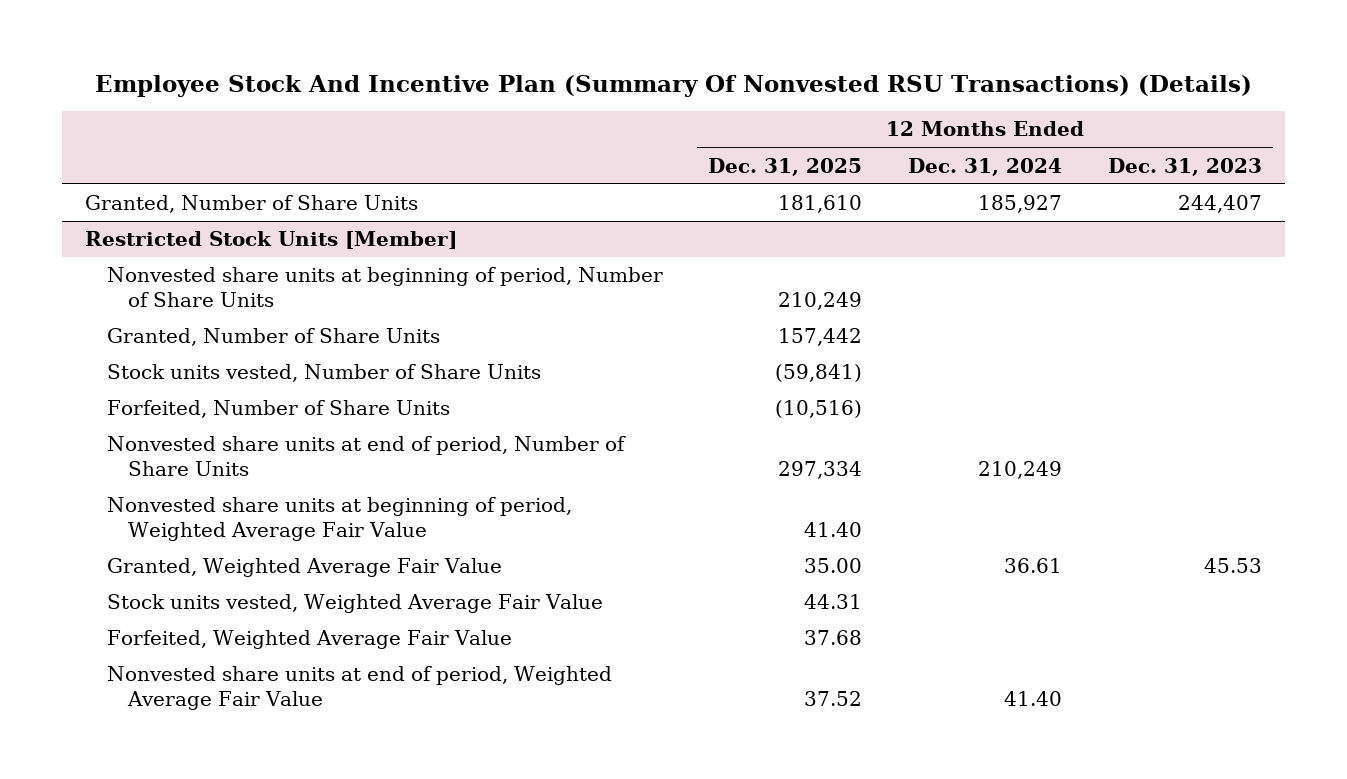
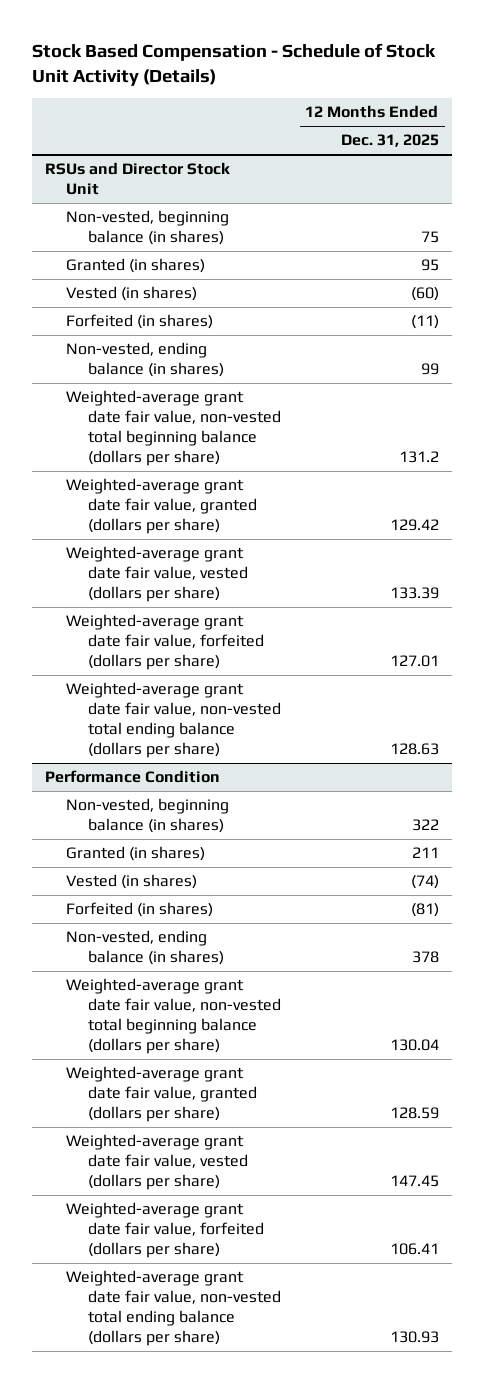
[95,74,1253,97] Employee Stock And Incentive Plan (Summary Of Nonvested RSU Transactions) (Details) -> [32,43,437,87] Stock Based Compensation - Schedule of Stock Unit Activity (Details)
[908,157,1063,176] Dec. 31, 2024 -> none
[1108,157,1263,176] Dec. 31, 2023 -> none
[84,195,418,214] Granted, Number of Share Units -> none
[106,267,663,308] Nonvested share units at beginning of period, Number of Share Units -> none
[106,328,440,347] Granted, Number of Share Units -> none
[106,364,541,383] Stock units vested, Number of Share Units -> none
[106,400,450,419] Forfeited, Number of Share Units -> none
[106,436,626,477] Nonvested share units at end of period, Number of Share Units -> none
[84,231,457,250] Restricted Stock Units [Member] -> [44,162,230,196] RSUs and Director Stock Unit
none -> [66,210,230,246] Non-vested, beginning balance (in shares)
none -> [66,258,206,274] Granted (in shares)
none -> [66,286,198,302] Vested (in shares)
none -> [66,314,214,330] Forfeited (in shares)
none -> [66,342,224,378] Non-vested, ending balance (in shares)
[106,497,572,542] Nonvested share units at beginning of period, Weighted Average Fair Value -> [66,390,281,467] Weighted-average grant date fair value, non-vested total beginning balance (dollars per share)
[804,522,863,538] 41.40 -> [398,451,439,464] 131.2
[106,558,502,578] Granted, Weighted Average Fair Value -> [66,478,257,535] Weighted-average grant date fair value, granted (dollars per share)
[804,558,863,574] 35.00 -> [389,519,439,532] 129.42
[106,594,603,614] Stock units vested, Weighted Average Fair Value -> [66,546,248,603] Weighted-average grant date fair value, vested (dollars per share)
[804,594,863,610] 44.31 -> [389,587,439,600] 133.39
[106,630,512,650] Forfeited, Weighted Average Fair Value -> [66,614,264,671] Weighted-average grant date fair value, forfeited (dollars per share)
[804,630,863,646] 37.68 -> [389,655,439,668] 127.01
[106,666,612,711] Nonvested share units at end of period, Weighted Average Fair Value -> [66,682,281,759] Weighted-average grant date fair value, non-vested total ending balance (dollars per share)
[804,691,863,707] 37.52 -> [389,743,439,756] 128.63
none -> [44,770,220,784] Performance Condition
none -> [66,798,230,834] Non-vested, beginning balance (in shares)
none -> [66,846,206,862] Granted (in shares)
none -> [66,874,198,890] Vested (in shares)
none -> [66,902,214,918] Forfeited (in shares)
none -> [66,930,224,966] Non-vested, ending balance (in shares)
none -> [66,978,281,1055] Weighted-average grant date fair value, non-vested total beginning balance (dollars per share)
none -> [66,1066,257,1123] Weighted-average grant date fair value, granted (dollars per share)
none -> [66,1134,248,1191] Weighted-average grant date fair value, vested (dollars per share)
none -> [66,1202,264,1259] Weighted-average grant date fair value, forfeited (dollars per share)
none -> [66,1270,281,1347] Weighted-average grant date fair value, non-vested total ending balance (dollars per share)

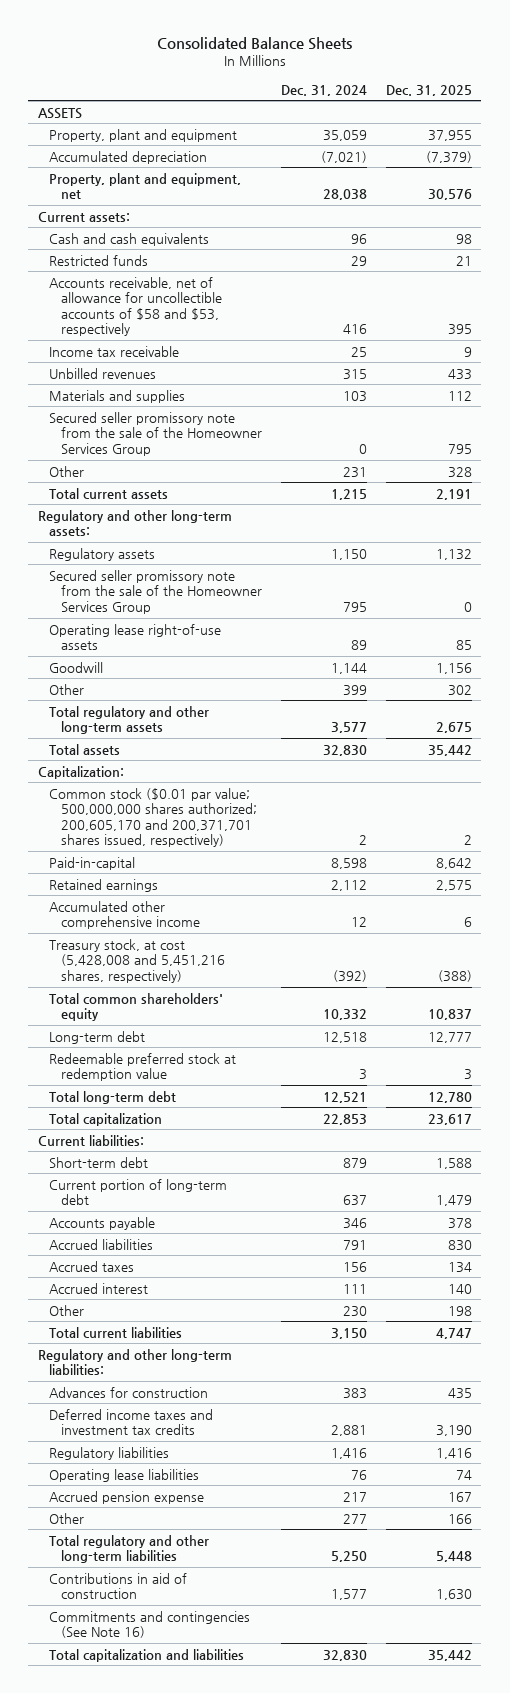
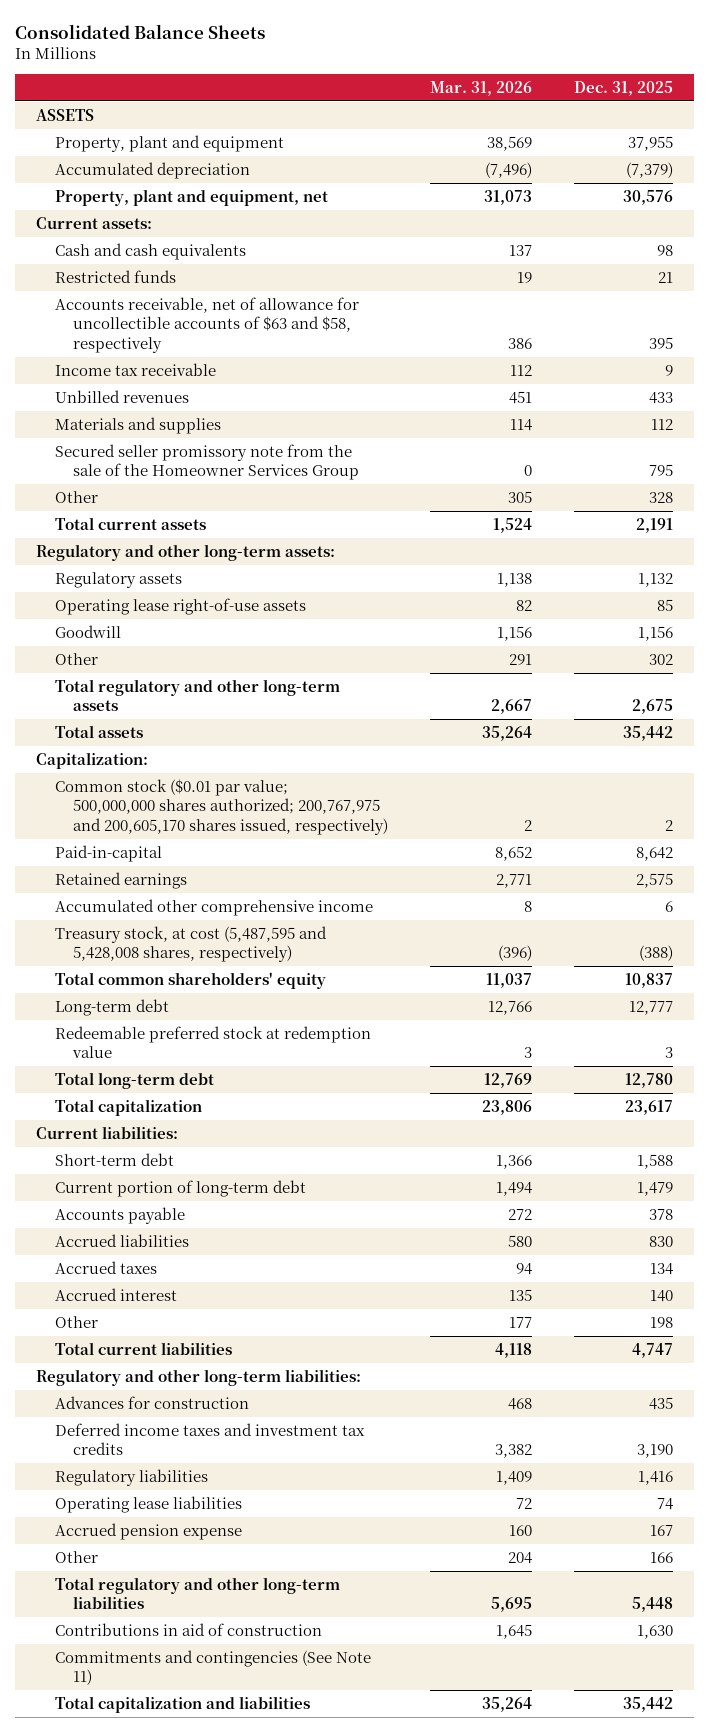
[280,84,367,96] Dec. 31, 2024 -> none
none -> [429,80,532,96] Mar. 31, 2026
[49,276,222,337] Accounts receivable, net of allowance for uncollectible accounts of $58 and $53, respectively -> [54,296,359,353] Accounts receivable, net of allowance for uncollectible accounts of $63 and $58, respectively
[49,569,262,614] Secured seller promissory note from the sale of the Homeowner Services Group -> none
[49,787,257,848] Common stock ($0.01 par value; 500,000,000 shares authorized; 200,605,170 and 200,371,701 shares issued, respectively) -> [54,778,388,835] Common stock ($0.01 par value; 500,000,000 shares authorized; 200,767,975 and 200,605,170 shares issued, respectively)
[49,938,225,983] Treasury stock, at cost (5,428,008 and 5,451,216 shares, respectively) -> [54,925,327,963] Treasury stock, at cost (5,487,595 and 5,428,008 shares, respectively)
[49,1610,251,1639] Commitments and contingencies (See Note 16) -> [54,1649,371,1686] Commitments and contingencies (See Note 11)

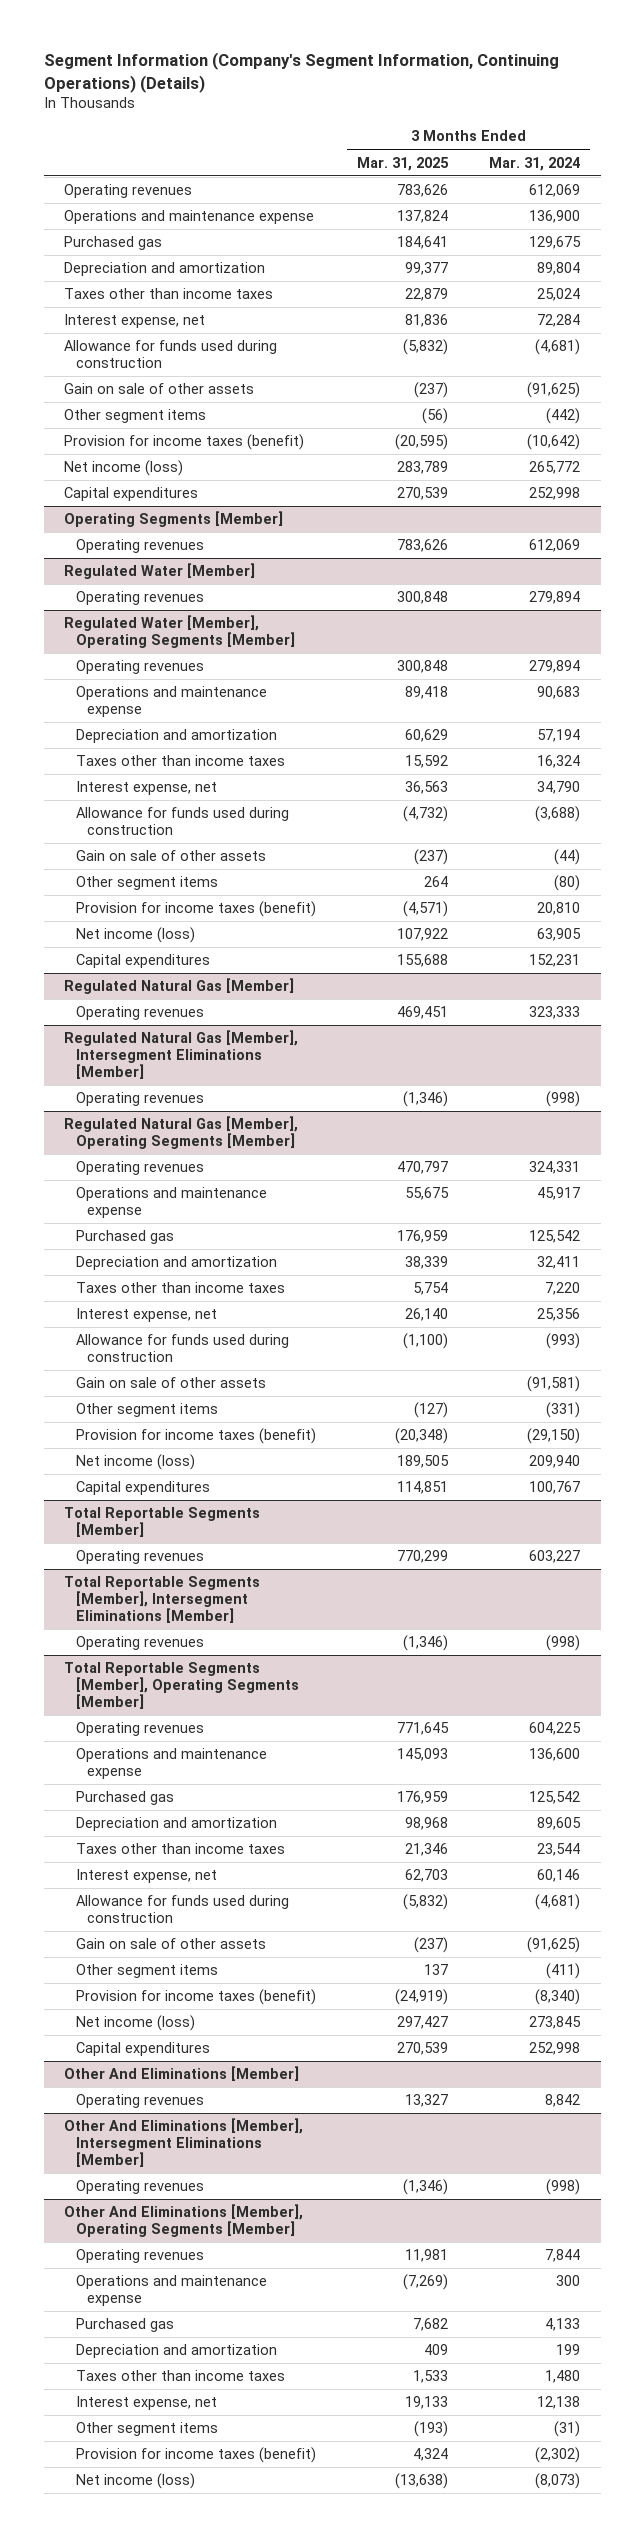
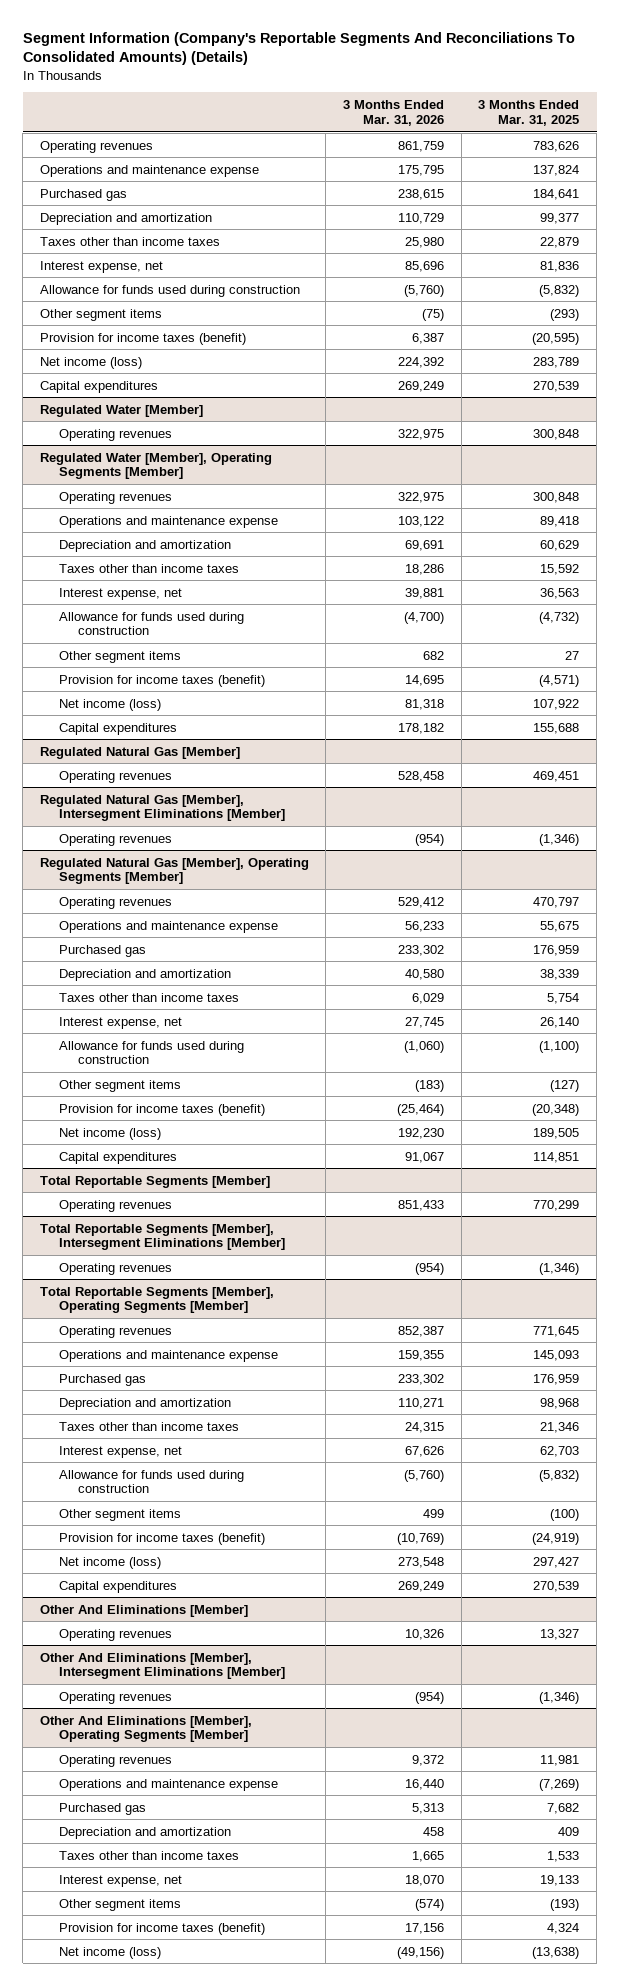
[43,52,559,93] Segment Information (Company's Segment Information, Continuing Operations) (Details) -> [22,31,575,66] Segment Information (Company's Reportable Segments And Reconciliations To Consolidated Amounts) (Details)
[489,156,581,171] Mar. 31, 2024 -> none
none -> [343,99,445,126] 3 Months Ended Mar. 31, 2026
[64,383,255,395] Gain on sale of other assets -> none
[421,408,448,425] (56) -> [550,308,580,321] (293)
[64,511,284,528] Operating Segments [Member] -> none
[75,539,204,554] Operating revenues -> none
[75,850,266,862] Gain on sale of other assets -> none
[423,876,448,888] 264 -> [565,650,580,660] 27
[75,1377,266,1389] Gain on sale of other assets -> none
[75,1938,266,1950] Gain on sale of other assets -> none
[423,1964,448,1976] 137 -> [550,1508,580,1521] (100)

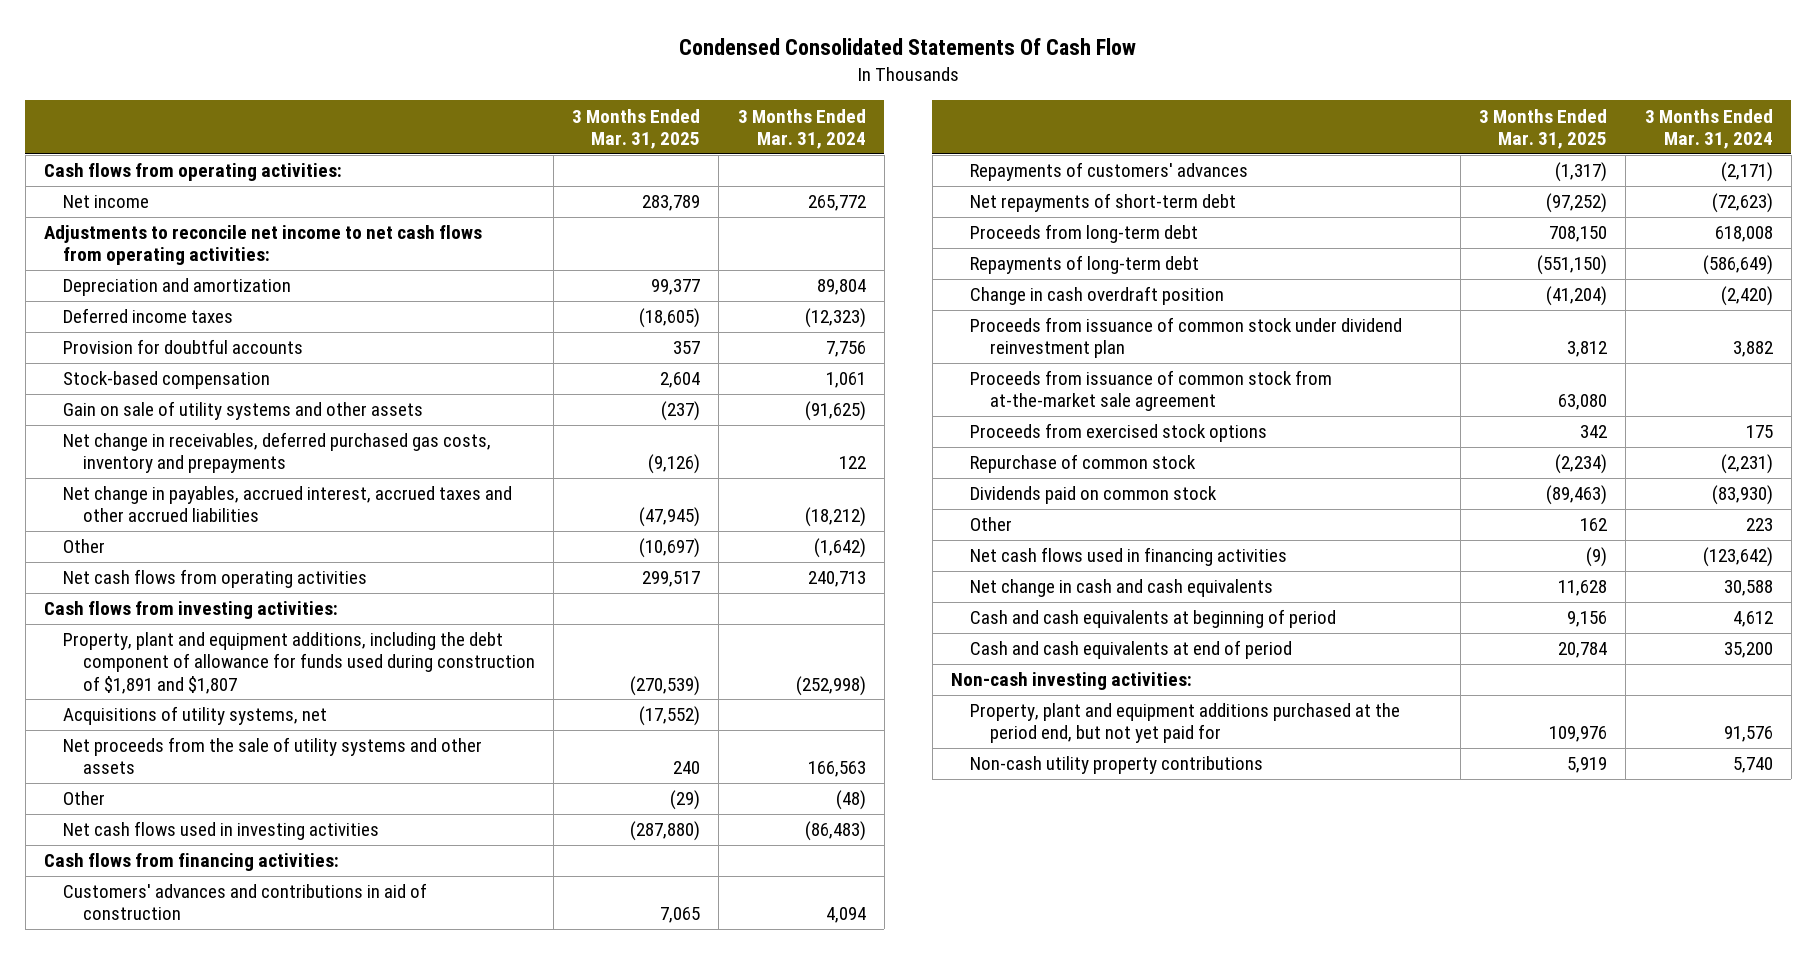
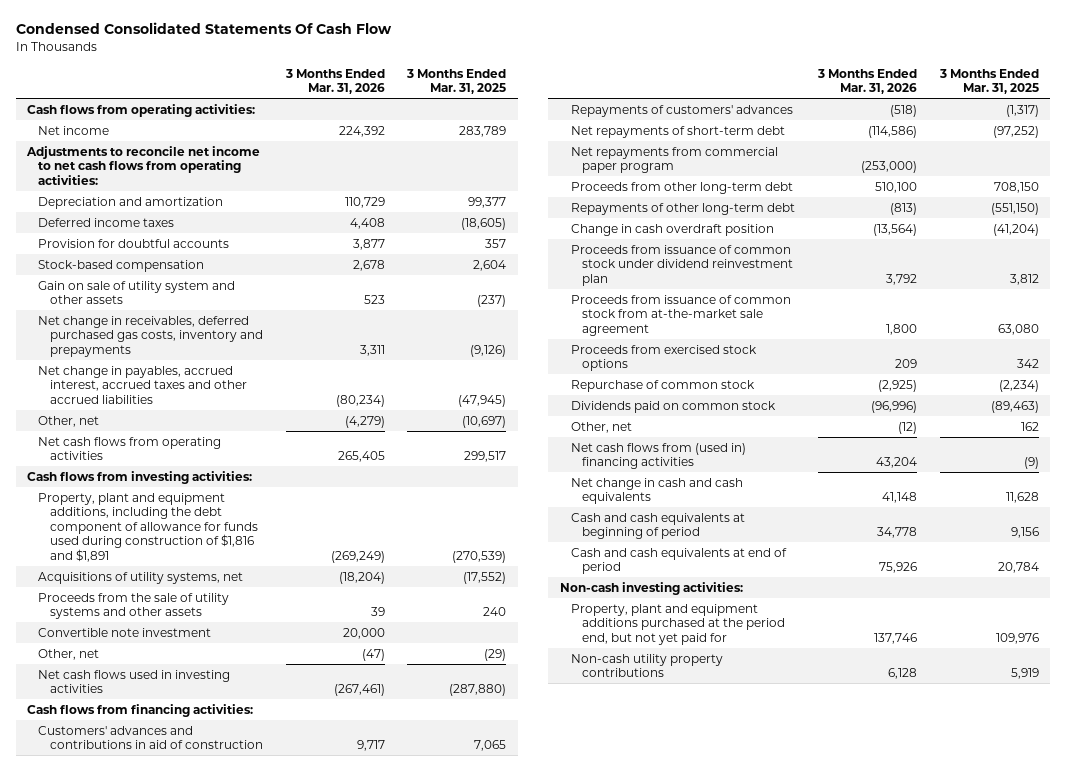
[737,108,866,149] 3 Months Ended Mar. 31, 2024 -> none
none -> [284,68,385,95] 3 Months Ended Mar. 31, 2026
[63,401,424,421] Gain on sale of utility systems and other assets -> [38,280,236,305] Gain on sale of utility system and other assets
[63,539,106,554] Other -> [38,415,100,427] Other, net
[63,632,535,694] Property, plant and equipment additions, including the debt component of allowance for funds used during construction of $1,891 and $1,807 -> [38,492,258,563] Property, plant and equipment additions, including the debt component of allowance for funds used during construction of $1,816 and $1,891
[63,737,483,775] Net proceeds from the sale of utility systems and other assets -> [38,592,230,620] Proceeds from the sale of utility systems and other assets
none -> [38,627,212,637] Convertible note investment
[63,791,106,806] Other -> [38,648,100,660] Other, net
none -> [570,146,778,174] Net repayments from commercial paper program
[970,224,1199,244] Proceeds from long-term debt -> [570,181,793,194] Proceeds from other long-term debt
[970,255,1200,275] Repayments of long-term debt -> [570,202,795,215] Repayments of other long-term debt
[970,517,1013,532] Other -> [570,421,632,433] Other, net
[970,547,1288,567] Net cash flows used in financing activities -> [570,442,746,470] Net cash flows from (used in) financing activities

